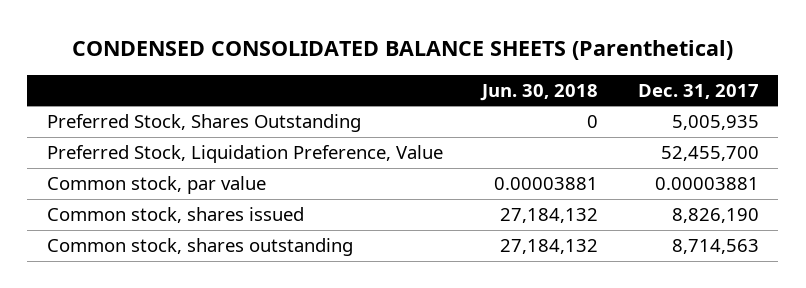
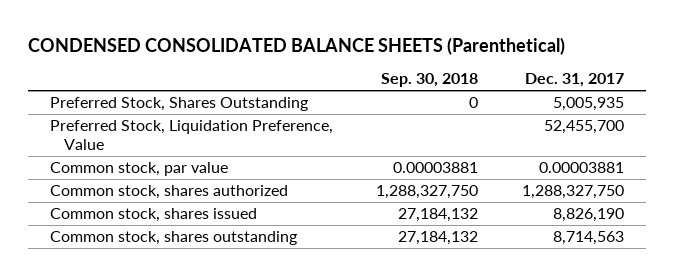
[480,83,599,101] Jun. 30, 2018 -> none
none -> [381,73,479,88] Sep. 30, 2018
none -> [49,185,288,200] Common stock, shares authorized

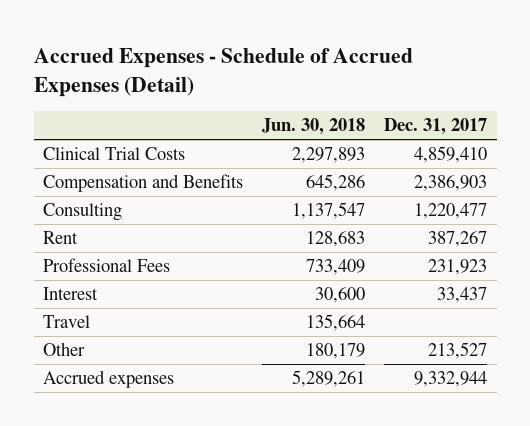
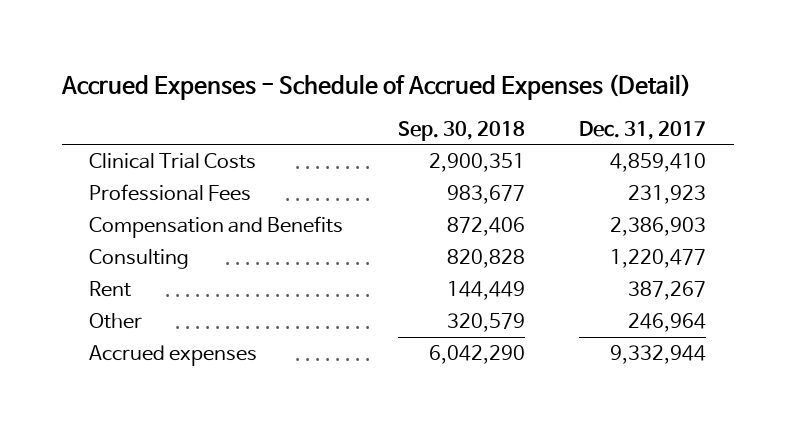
[262,118,366,136] Jun. 30, 2018 -> none
none -> [397,120,525,141] Sep. 30, 2018
[43,258,171,273] Professional Fees -> [89,183,252,201] Professional Fees
[43,287,99,301] Interest -> none
[43,315,91,329] Travel -> none
[428,342,488,360] 213,527 -> [628,312,707,332] 246,964

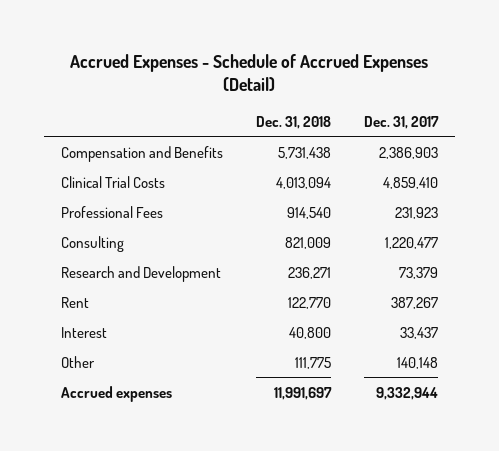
[397,120,525,141] Sep. 30, 2018 -> none
none -> [255,115,331,129] Dec. 31, 2018
[89,215,344,238] Compensation and Benefits -> [60,145,223,162] Compensation and Benefits
none -> [60,265,221,282] Research and Development
none -> [60,326,107,338] Interest
[628,312,707,332] 246,964 -> [396,356,438,369] 140,148

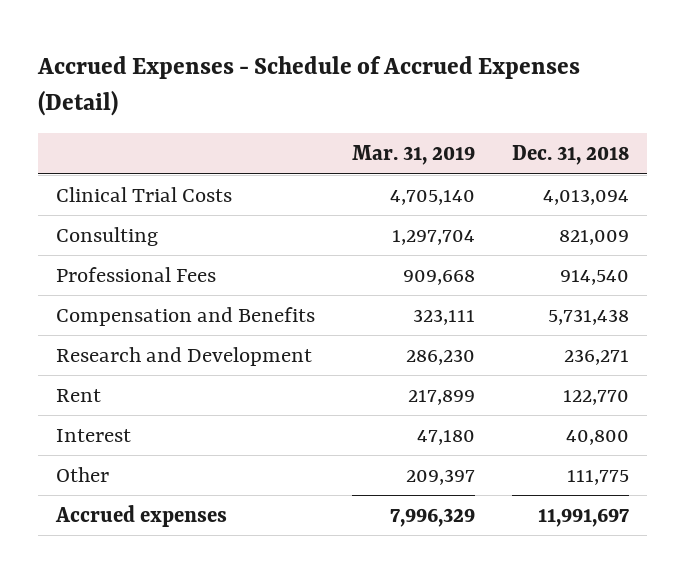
[363,115,439,129] Dec. 31, 2017 -> none
none -> [352,145,476,166] Mar. 31, 2019
[60,205,163,218] Professional Fees -> [56,266,217,282] Professional Fees
[60,145,223,162] Compensation and Benefits -> [56,306,316,326] Compensation and Benefits

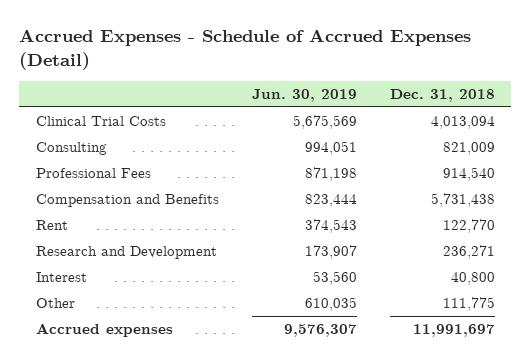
[352,145,476,166] Mar. 31, 2019 -> none
none -> [251,89,357,103] Jun. 30, 2019
[56,346,313,366] Research and Development -> [35,246,217,260] Research and Development

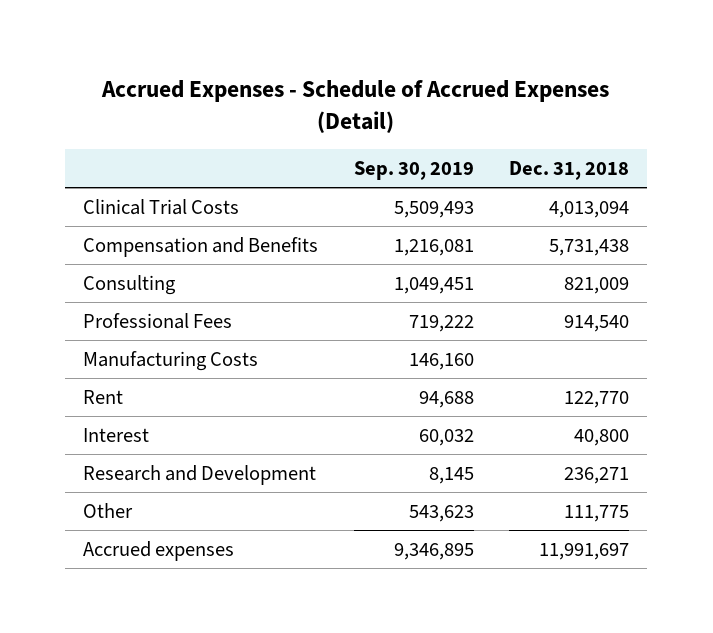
[251,89,357,103] Jun. 30, 2019 -> none
none -> [353,160,474,180] Sep. 30, 2019
[35,194,219,208] Compensation and Benefits -> [83,236,319,257] Compensation and Benefits
none -> [83,350,259,371] Manufacturing Costs
[35,246,217,260] Research and Development -> [83,464,317,485] Research and Development

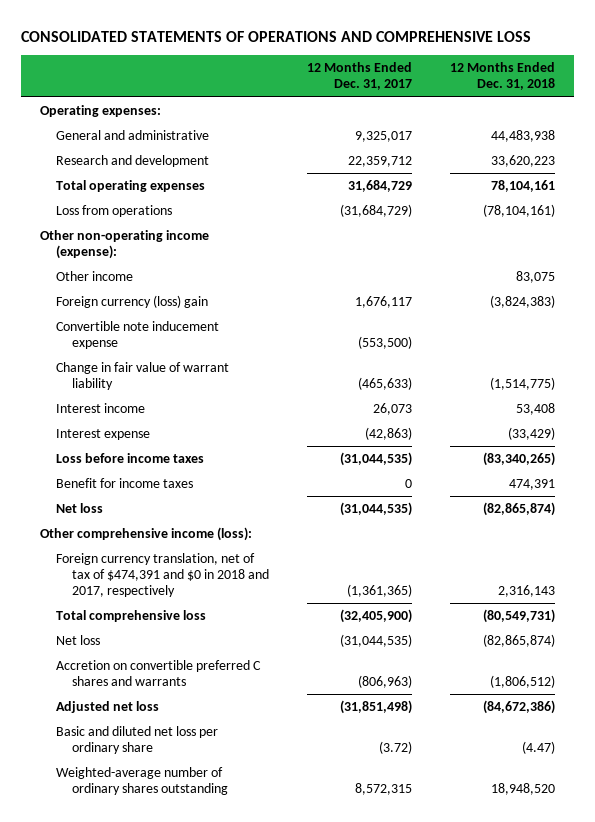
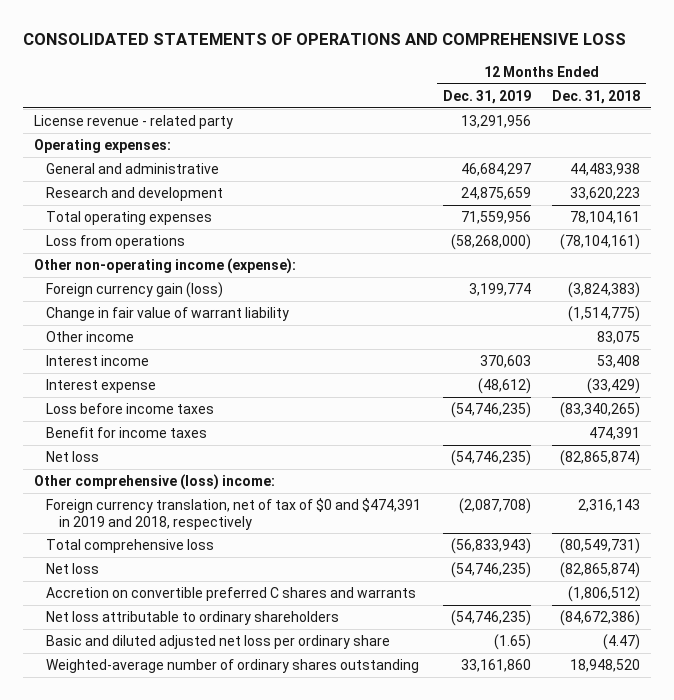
[306,62,412,91] 12 Months Ended Dec. 31, 2017 -> none
none -> [442,89,531,104] Dec. 31, 2019
none -> [33,115,233,130] License revenue - related party
[56,320,220,349] Convertible note inducement expense -> none
[56,294,209,308] Foreign currency (loss) gain -> [46,282,224,299] Foreign currency gain (loss)
[56,270,134,281] Other income -> [46,331,135,343] Other income
[40,526,253,541] Other comprehensive income (loss): -> [33,474,275,491] Other comprehensive (loss) income:
[56,552,269,597] Foreign currency translation, net of tax of $474,391 and $0 in 2018 and 2017, respectively -> [46,498,422,530] Foreign currency translation, net of tax of $0 and $474,391 in 2019 and 2018, respectively
[56,700,160,713] Adjusted net loss -> [46,611,340,626] Net loss attributable to ordinary shareholders
[56,725,219,754] Basic and diluted net loss per ordinary share -> [46,635,391,650] Basic and diluted adjusted net loss per ordinary share

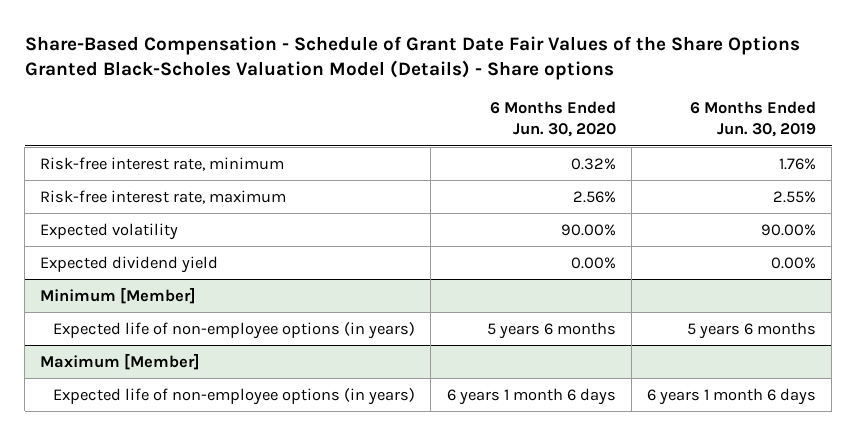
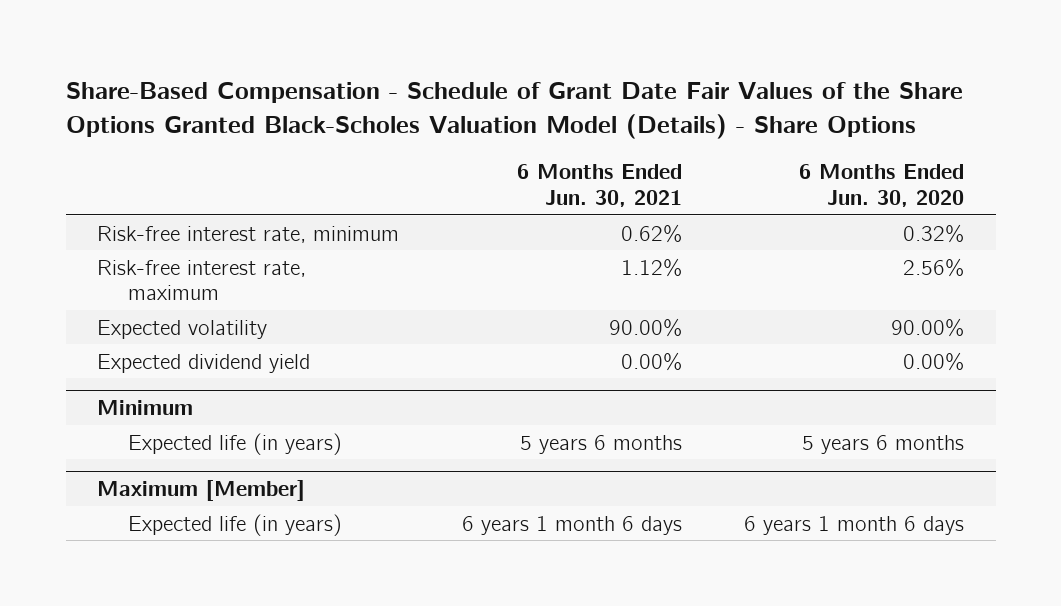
[24,35,800,81] Share-Based Compensation - Schedule of Grant Date Fair Values of the Share Options Granted Black-Scholes Valuation Model (Details) - Share options -> [65,82,963,140] Share-Based Compensation - Schedule of Grant Date Fair Values of the Share Options Granted Black-Scholes Valuation Model (Details) - Share Options
[690,101,817,138] 6 Months Ended Jun. 30, 2019 -> none
none -> [516,164,682,207] 6 Months Ended Jun. 30, 2021
[40,286,197,304] Minimum [Member] -> [96,400,193,416] Minimum
[53,321,416,339] Expected life of non-employee options (in years) -> [128,432,343,455] Expected life (in years)
[53,387,416,405] Expected life of non-employee options (in years) -> [128,513,343,536] Expected life (in years)

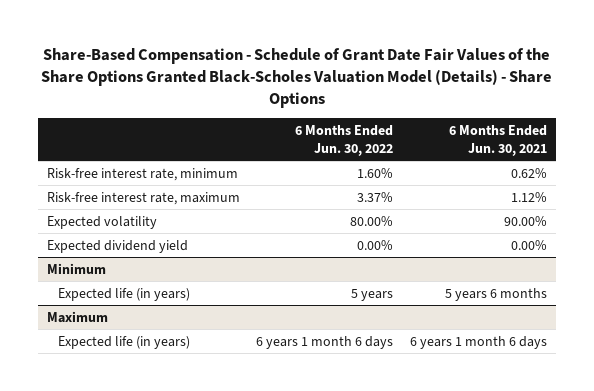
[799,164,965,207] 6 Months Ended Jun. 30, 2020 -> none
none -> [295,124,394,156] 6 Months Ended Jun. 30, 2022
[96,480,305,502] Maximum [Member] -> [46,310,108,323] Maximum

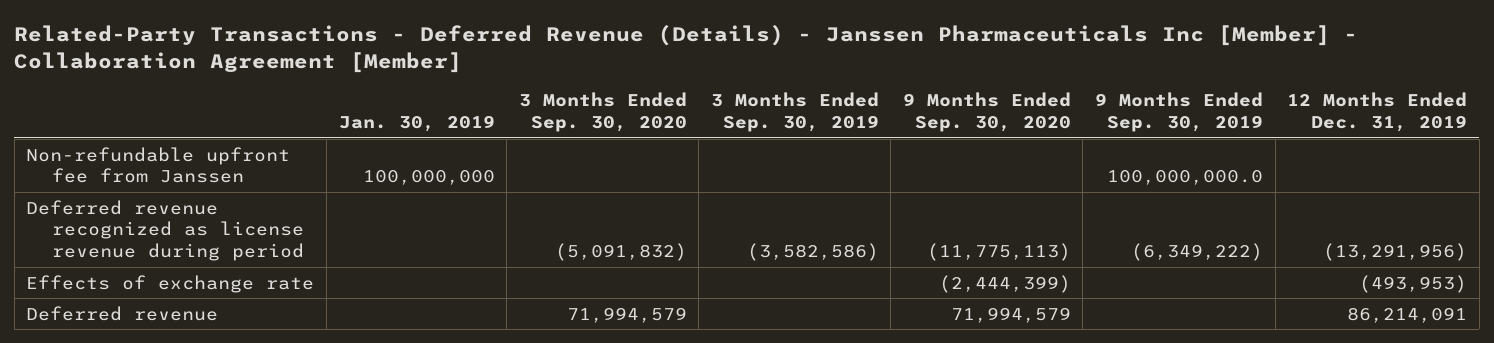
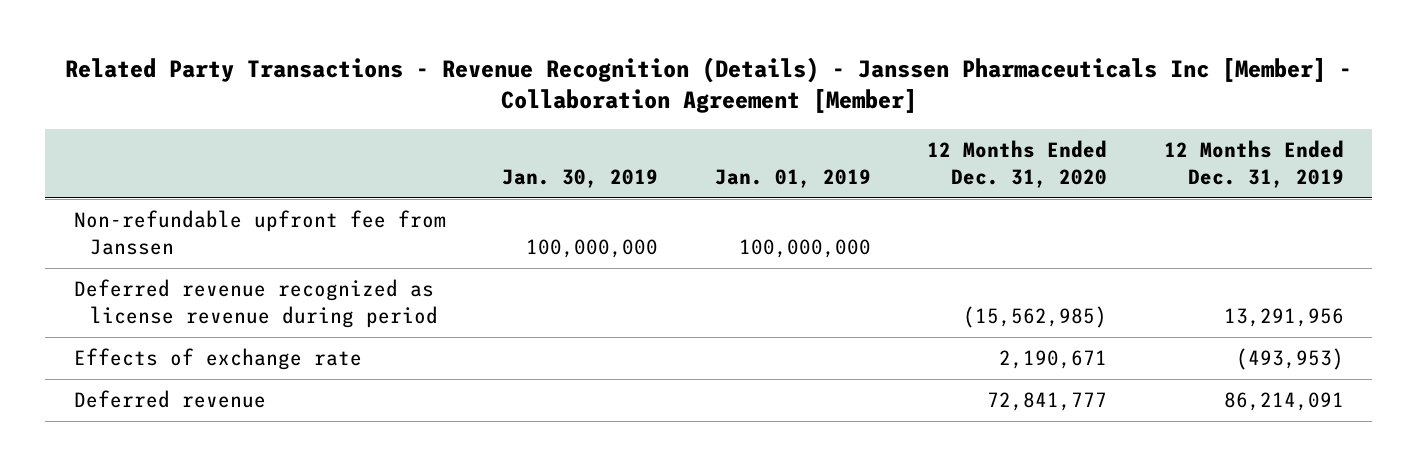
[14,25,1359,73] Related-Party Transactions - Deferred Revenue (Details) - Janssen Pharmaceuticals Inc [Member] - Collaboration Agreement [Member] -> [64,56,1352,114] Related Party Transactions - Revenue Recognition (Details) - Janssen Pharmaceuticals Inc [Member] - Collaboration Agreement [Member]
[518,92,687,133] 3 Months Ended Sep. 30, 2020 -> none
[710,92,879,133] 3 Months Ended Sep. 30, 2019 -> none
[902,92,1071,133] 9 Months Ended Sep. 30, 2020 -> none
[1095,92,1264,133] 9 Months Ended Sep. 30, 2019 -> none
none -> [714,168,871,188] Jan. 01, 2019
none -> [927,140,1108,188] 12 Months Ended Dec. 31, 2020
[1323,243,1468,262] (13,291,956) -> [1223,307,1344,327] 13,291,956

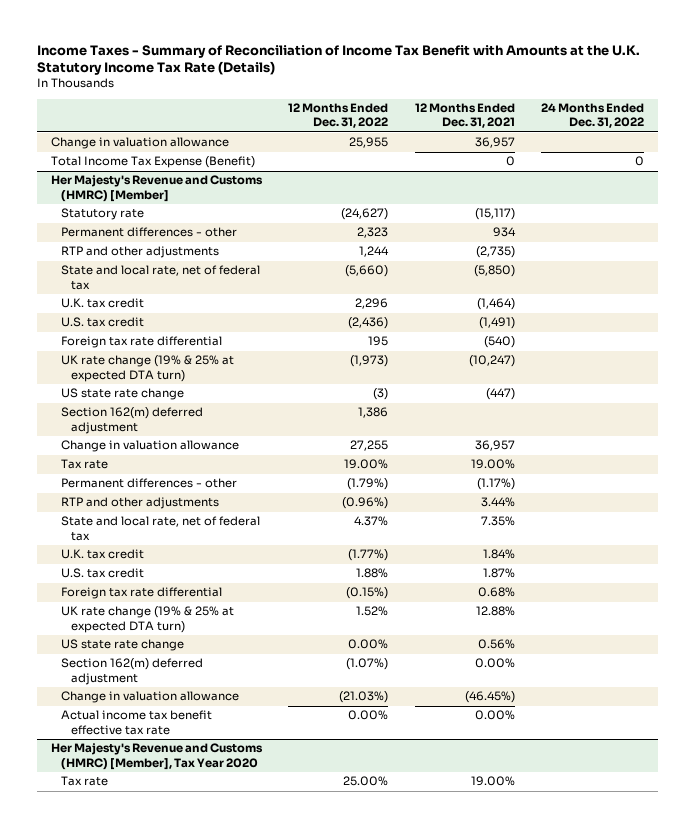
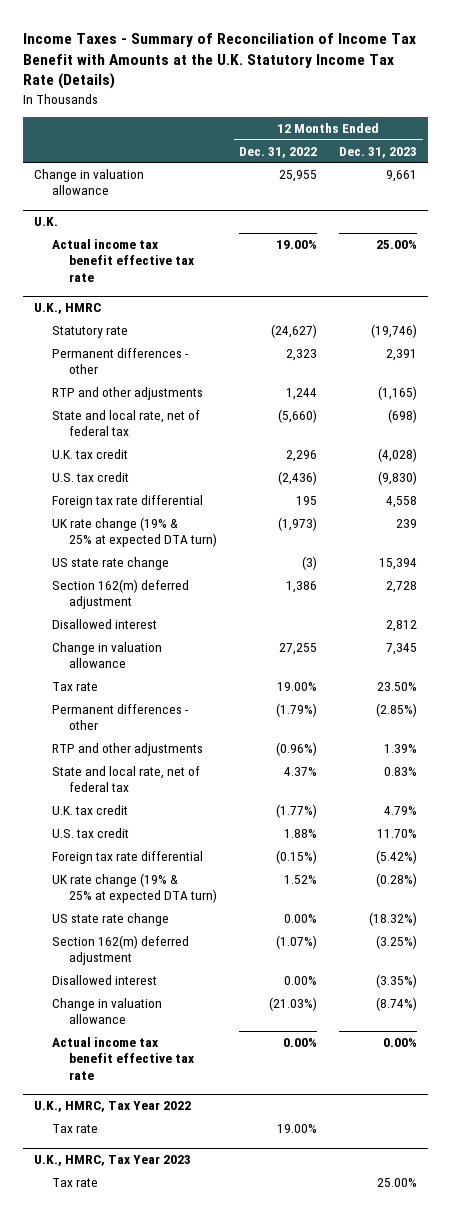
[414,103,515,129] 12 Months Ended Dec. 31, 2021 -> none
[541,103,645,129] 24 Months Ended Dec. 31, 2022 -> none
none -> [339,146,418,158] Dec. 31, 2023
[50,156,255,169] Total Income Tax Expense (Benefit) -> none
[50,175,263,202] Her Majesty's Revenue and Customs (HMRC) [Member] -> none
none -> [33,217,58,227] U.K.
none -> [51,239,195,282] Actual income tax benefit effective tax rate
none -> [33,303,101,315] U.K., HMRC
none -> [51,619,157,630] Disallowed interest
none -> [51,975,157,986] Disallowed interest
[50,743,263,770] Her Majesty's Revenue and Customs (HMRC) [Member], Tax Year 2020 -> none
none -> [33,1101,191,1113] U.K., HMRC, Tax Year 2022
[343,776,389,787] 25.00% -> [277,1124,318,1134] 19.00%
none -> [33,1155,191,1167] U.K., HMRC, Tax Year 2023
none -> [51,1178,98,1188] Tax rate

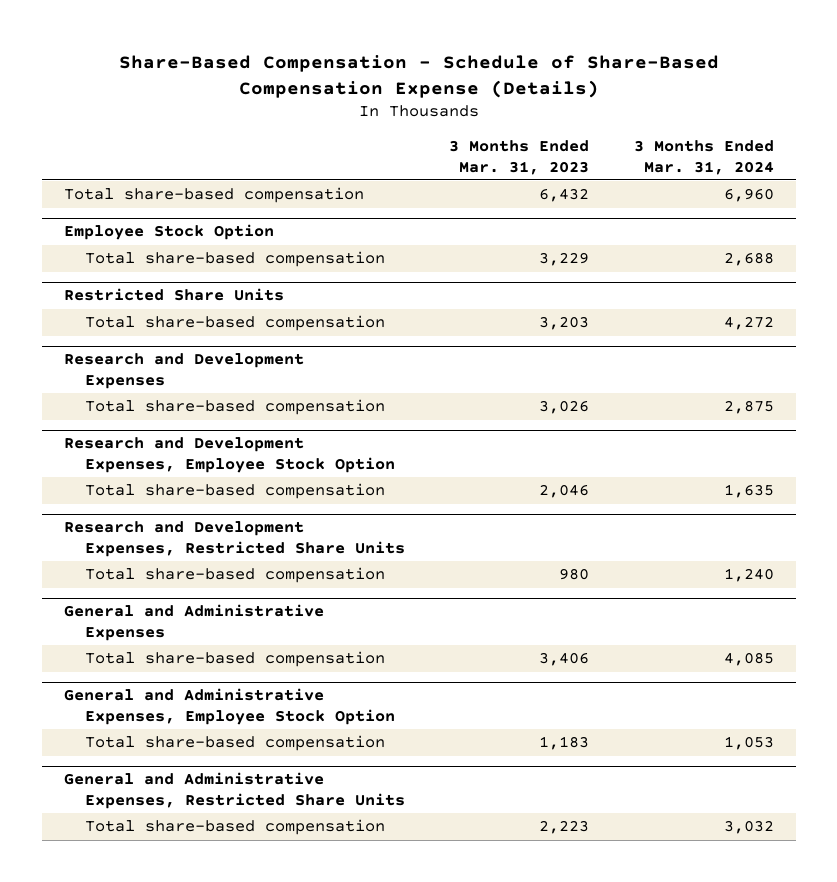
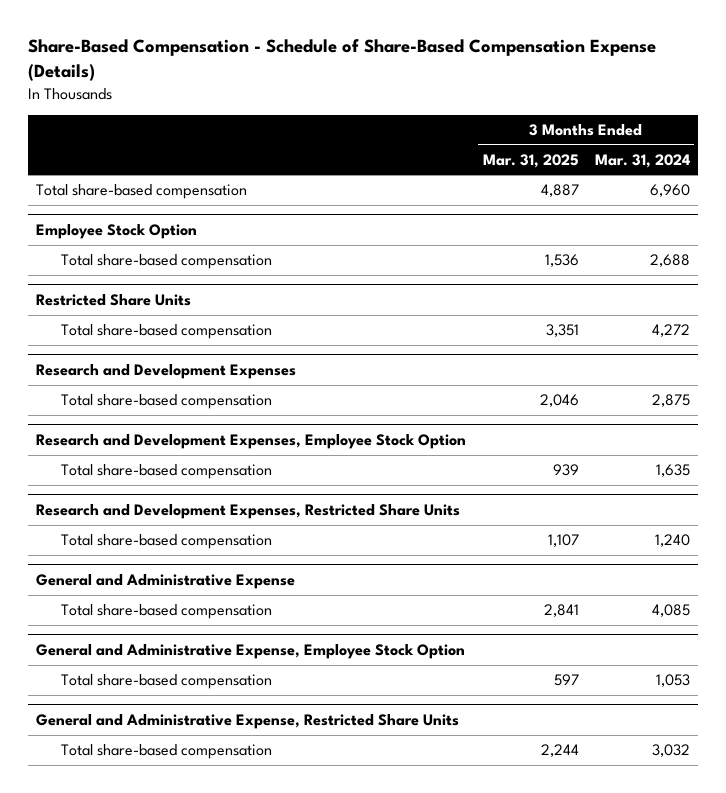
[449,140,590,175] 3 Months Ended Mar. 31, 2023 -> none
none -> [482,153,579,168] Mar. 31, 2025
[63,604,324,641] General and Administrative Expenses -> [35,573,295,589] General and Administrative Expense
[63,688,396,725] General and Administrative Expenses, Employee Stock Option -> [35,643,465,659] General and Administrative Expense, Employee Stock Option
[63,772,406,809] General and Administrative Expenses, Restricted Share Units -> [35,713,459,729] General and Administrative Expense, Restricted Share Units

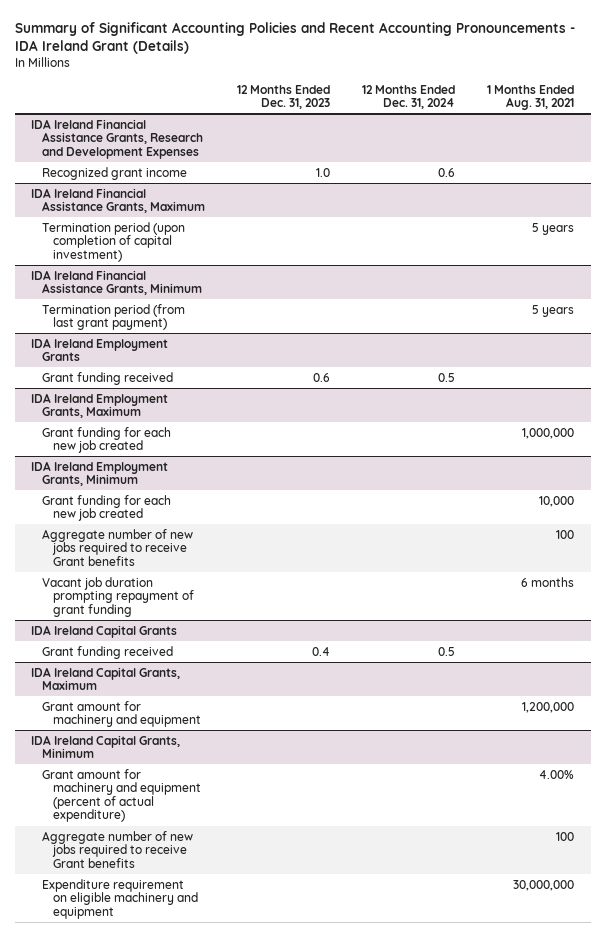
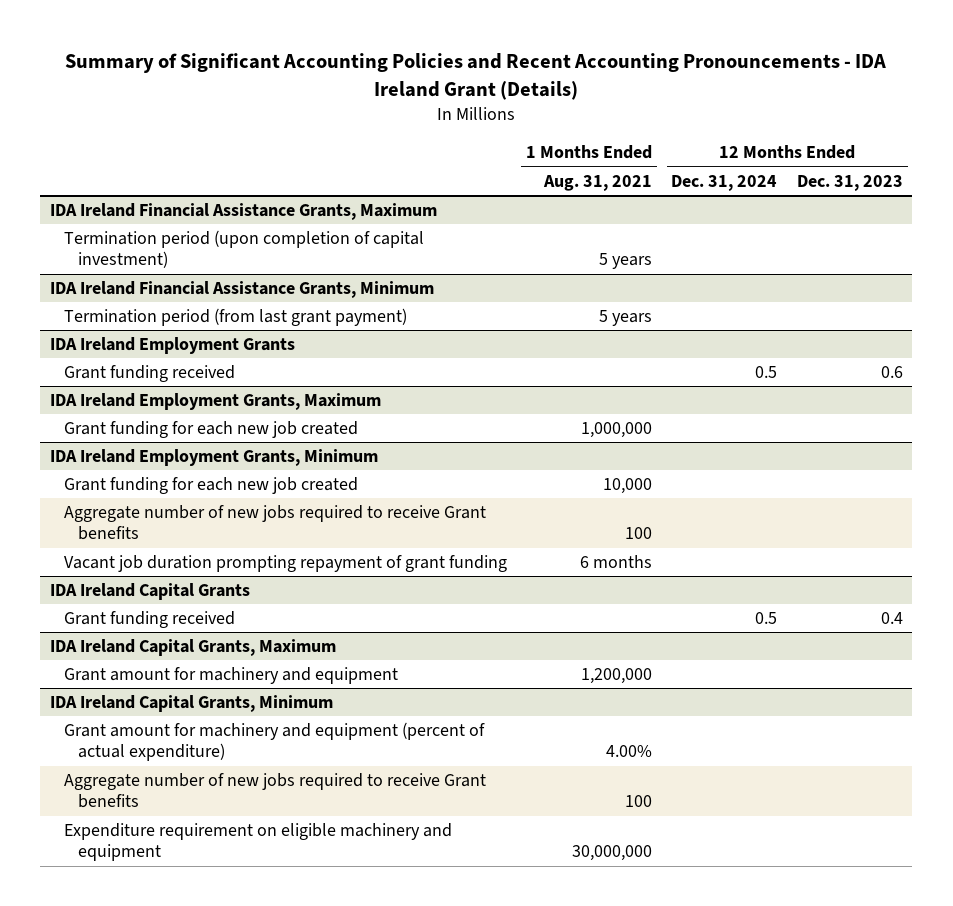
[30,118,204,159] IDA Ireland Financial Assistance Grants, Research and Development Expenses -> none
[42,166,188,180] Recognized grant income -> none

